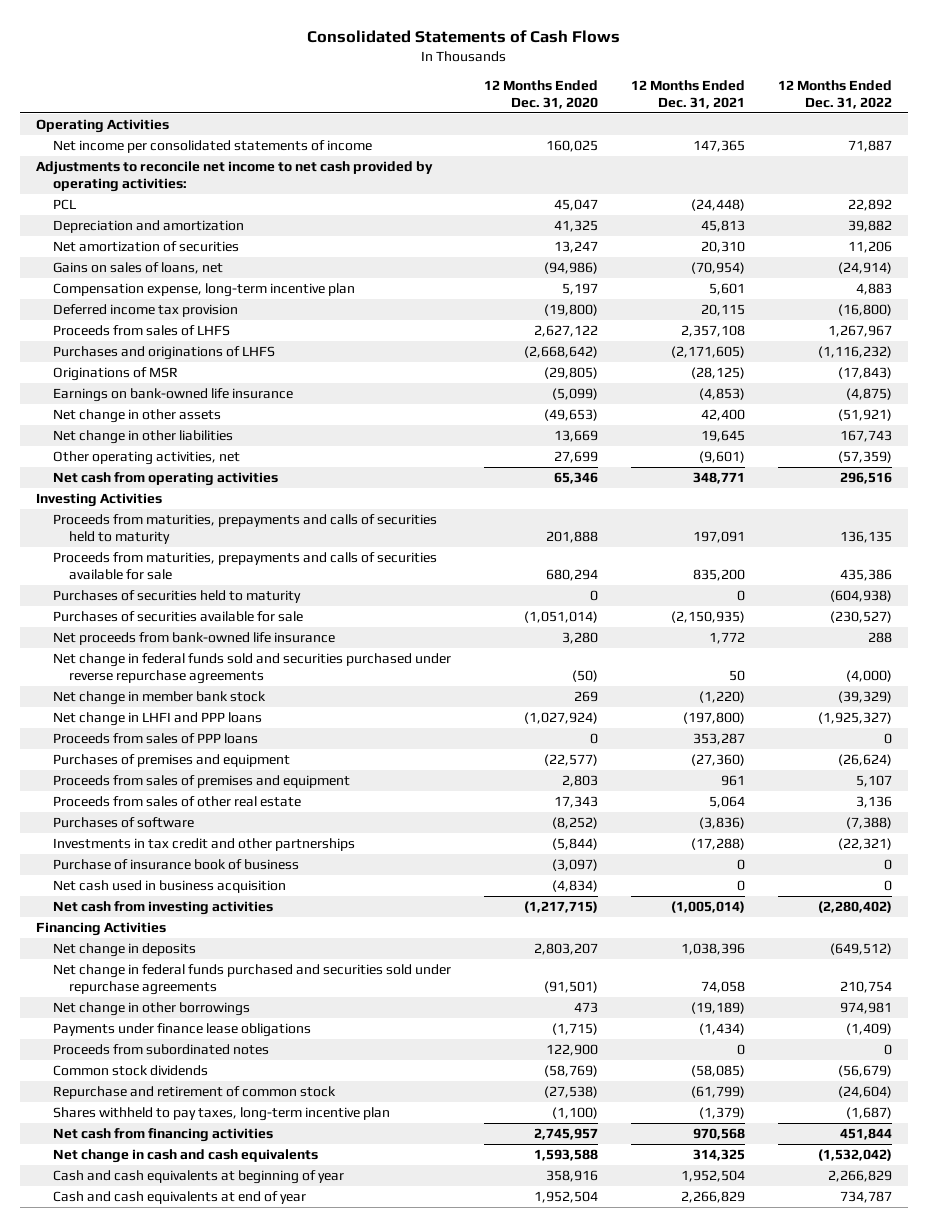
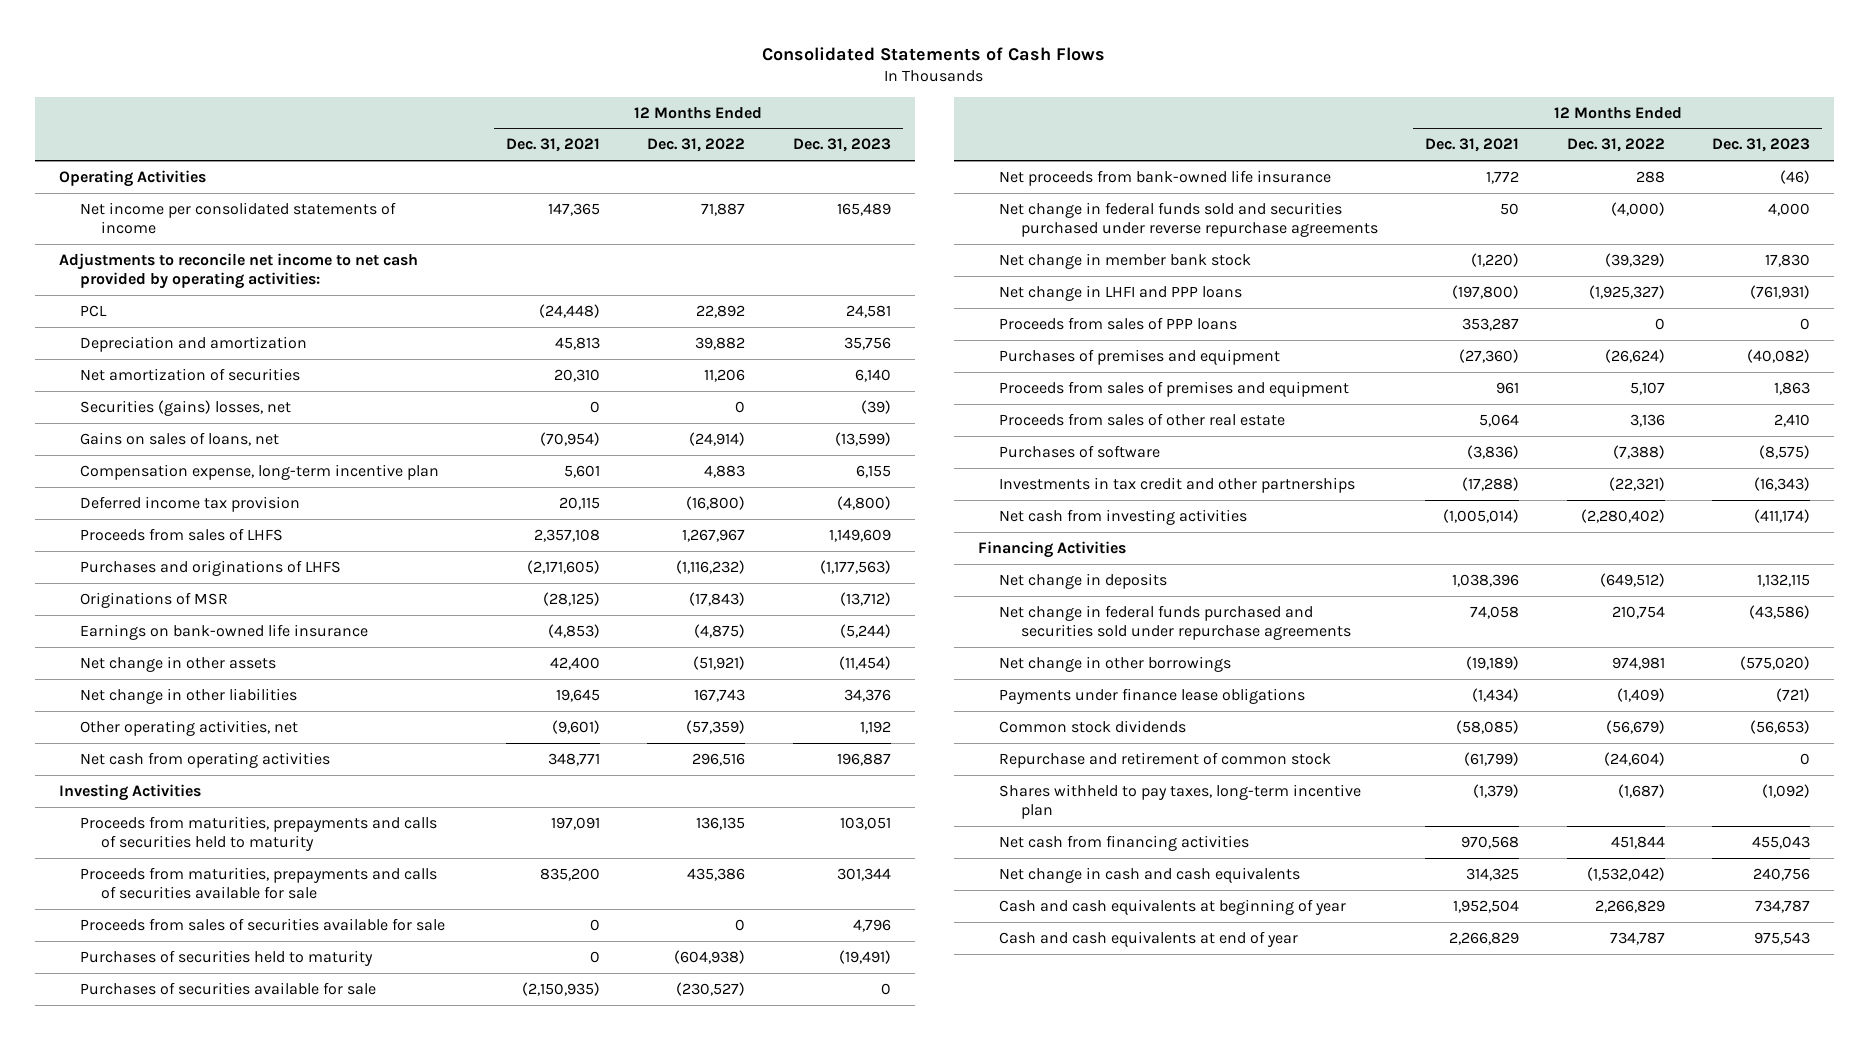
[483,79,598,109] 12 Months Ended Dec. 31, 2020 -> none
none -> [792,138,891,153] Dec. 31, 2023
none -> [80,399,292,416] Securities (gains) losses, net
none -> [80,917,446,931] Proceeds from sales of securities available for sale
[52,858,299,870] Purchase of insurance book of business -> none
[52,879,286,893] Net cash used in business acquisition -> none
[52,1043,269,1055] Proceeds from subordinated notes -> none

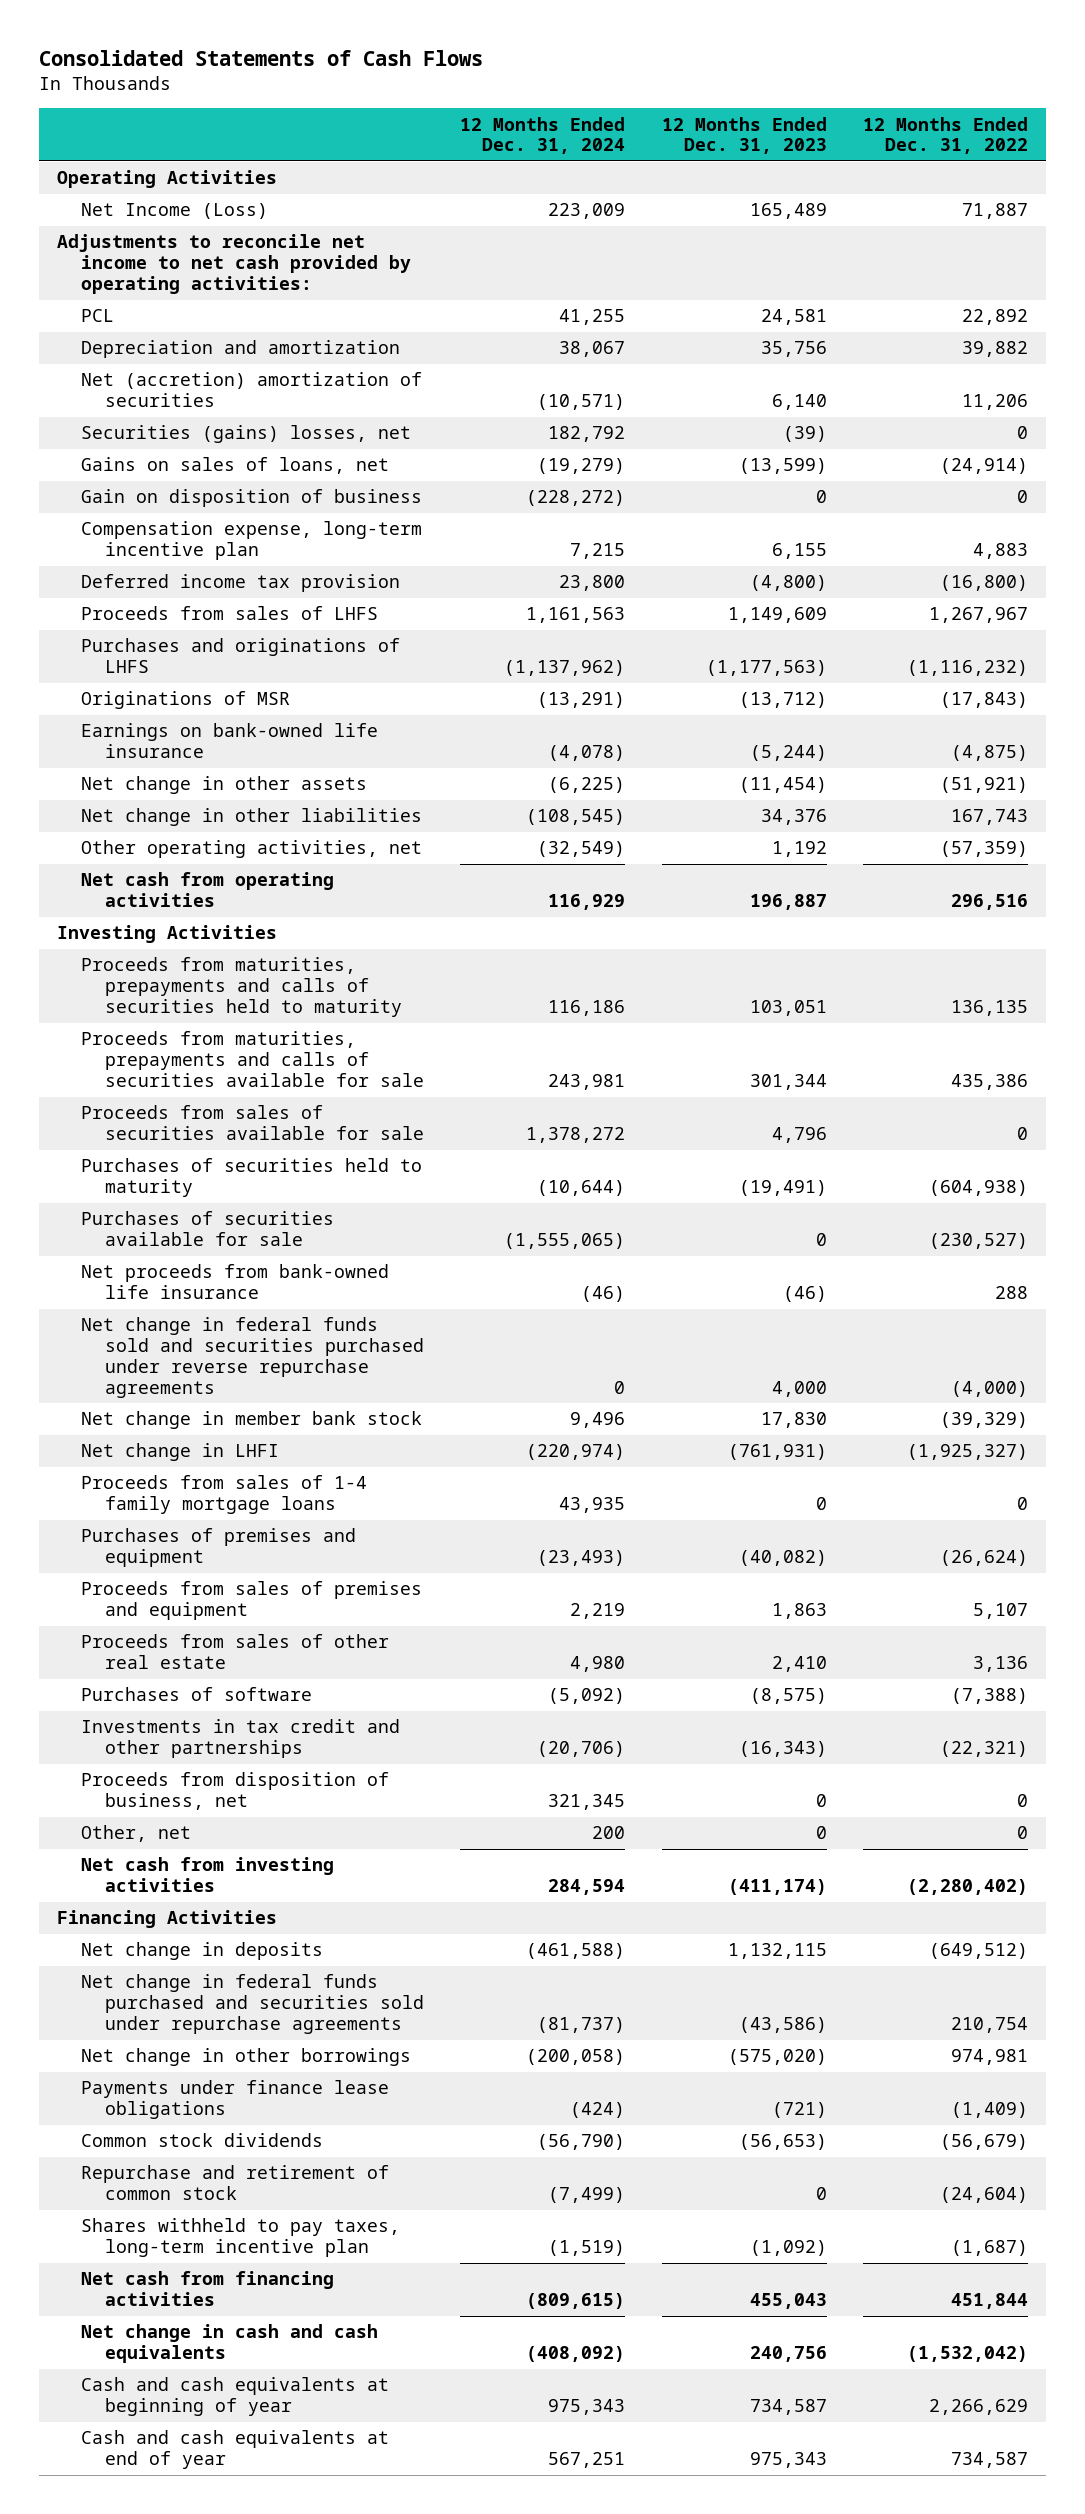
[505,138,600,153] Dec. 31, 2021 -> none
none -> [460,116,626,155] 12 Months Ended Dec. 31, 2024
[80,201,397,235] Net income per consolidated statements of income -> [80,203,268,220] Net Income (Loss)
[80,367,301,381] Net amortization of securities -> [80,372,422,408] Net (accretion) amortization of securities
none -> [80,489,422,508] Gain on disposition of business
[999,284,1243,301] Net change in LHFI and PPP loans -> [80,1443,279,1462] Net change in LHFI
[999,316,1238,330] Proceeds from sales of PPP loans -> [80,1475,367,1515] Proceeds from sales of 1-4 family mortgage loans
none -> [80,1772,389,1811] Proceeds from disposition of business, net
none -> [80,1825,191,1843] Other, net
[1594,899,1665,913] 2,266,829 -> [929,2399,1029,2416] 2,266,629
[1755,899,1811,913] 734,787 -> [749,2399,827,2416] 734,587
[1609,931,1665,945] 734,787 -> [951,2452,1029,2469] 734,587
[1754,931,1811,945] 975,543 -> [749,2452,827,2469] 975,343

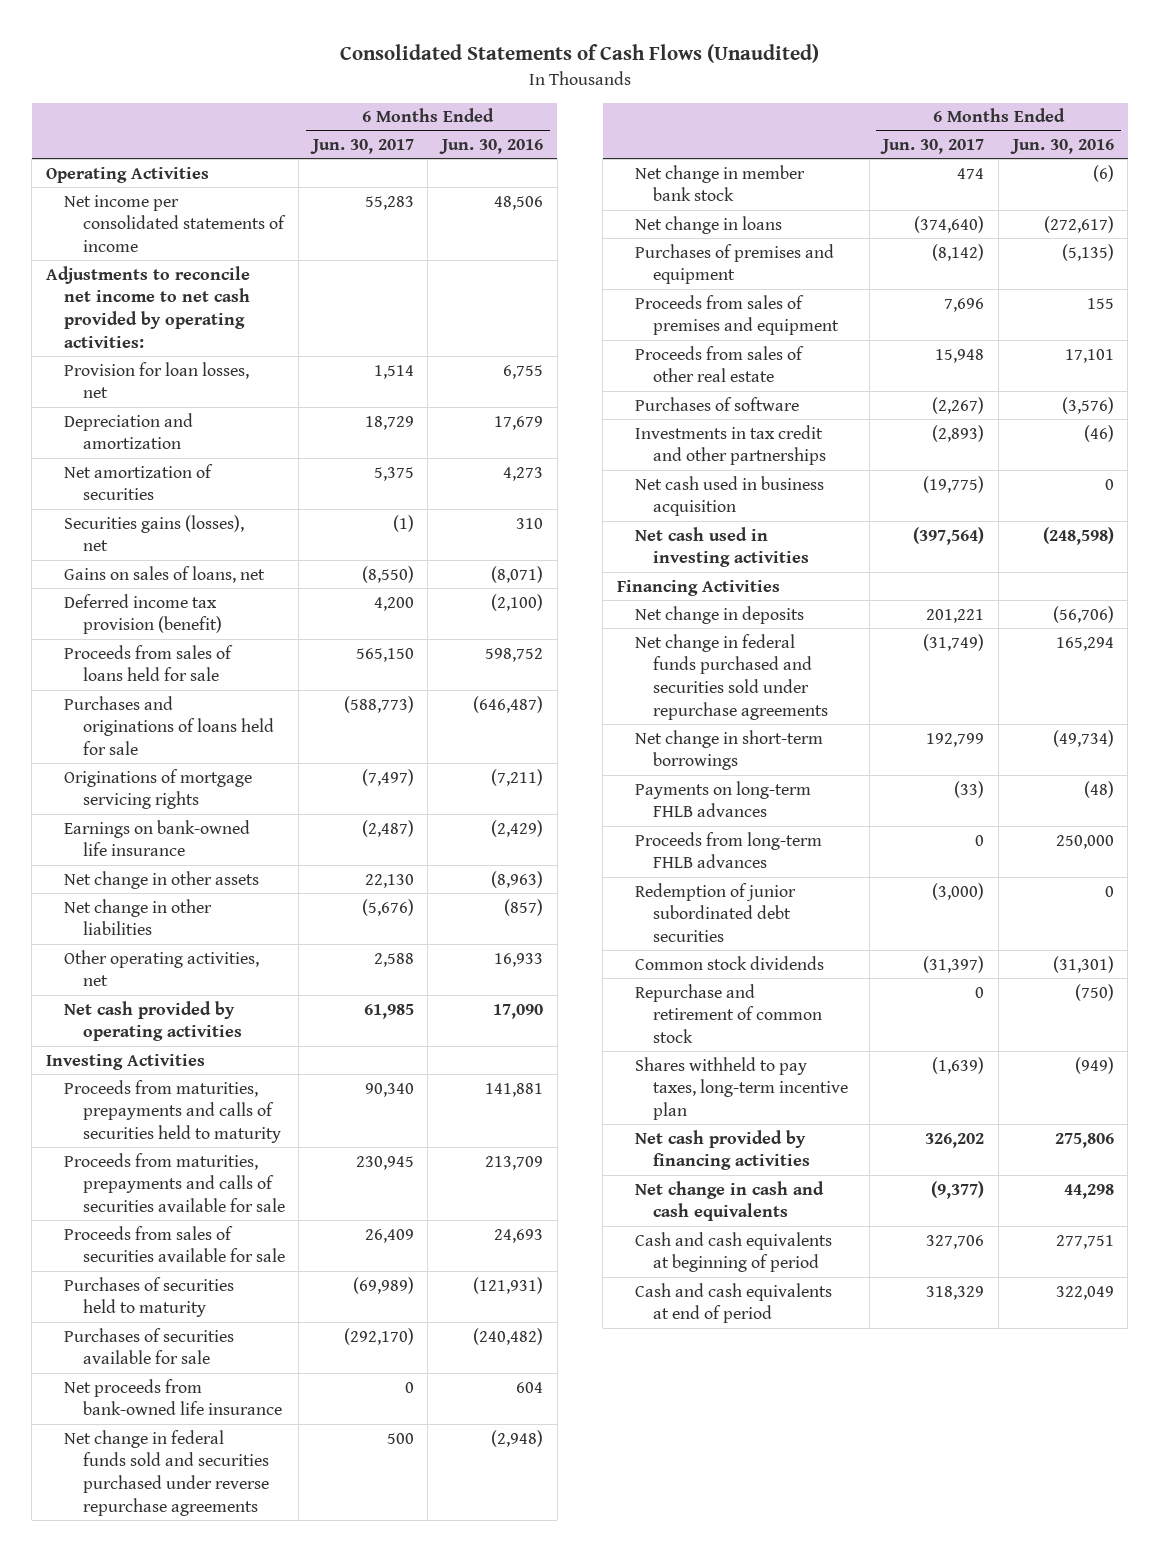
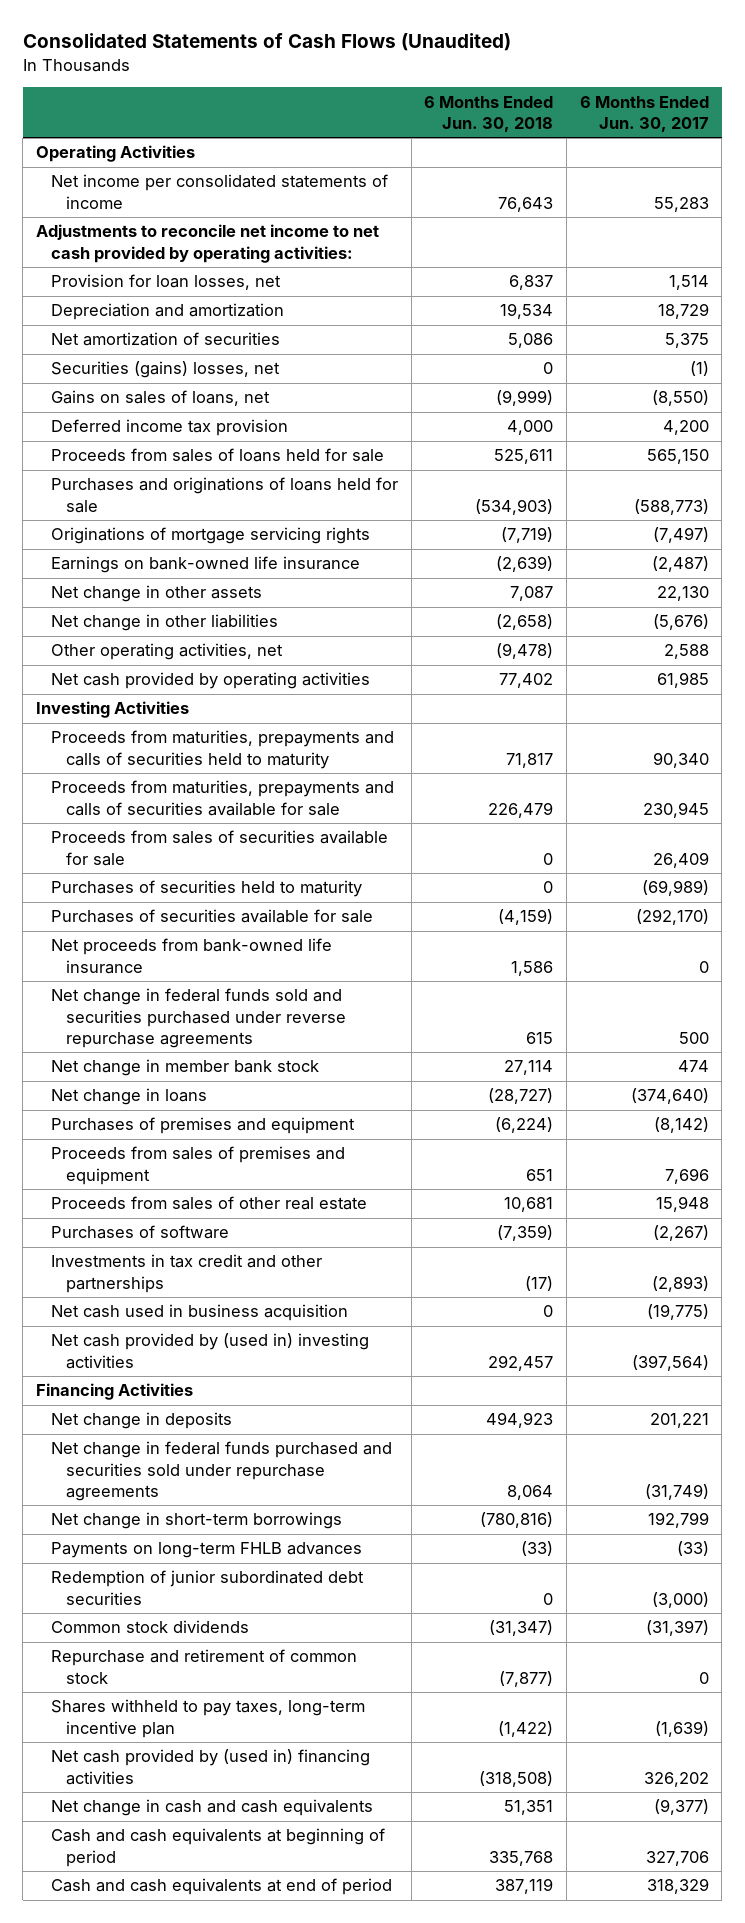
[439,138,544,154] Jun. 30, 2016 -> none
none -> [424,95,554,132] 6 Months Ended Jun. 30, 2018
[64,514,245,552] Securities gains (losses), net -> [50,361,280,379] Securities (gains) losses, net
[64,593,222,635] Deferred income tax provision (benefit) -> [50,419,288,437] Deferred income tax provision
[634,526,810,568] Net cash used in investing activities -> [50,1333,369,1369] Net cash provided by (used in) investing activities
[634,831,822,869] Proceeds from long-term FHLB advances -> none
[634,1129,811,1171] Net cash provided by financing activities -> [50,1749,370,1785] Net cash provided by (used in) financing activities

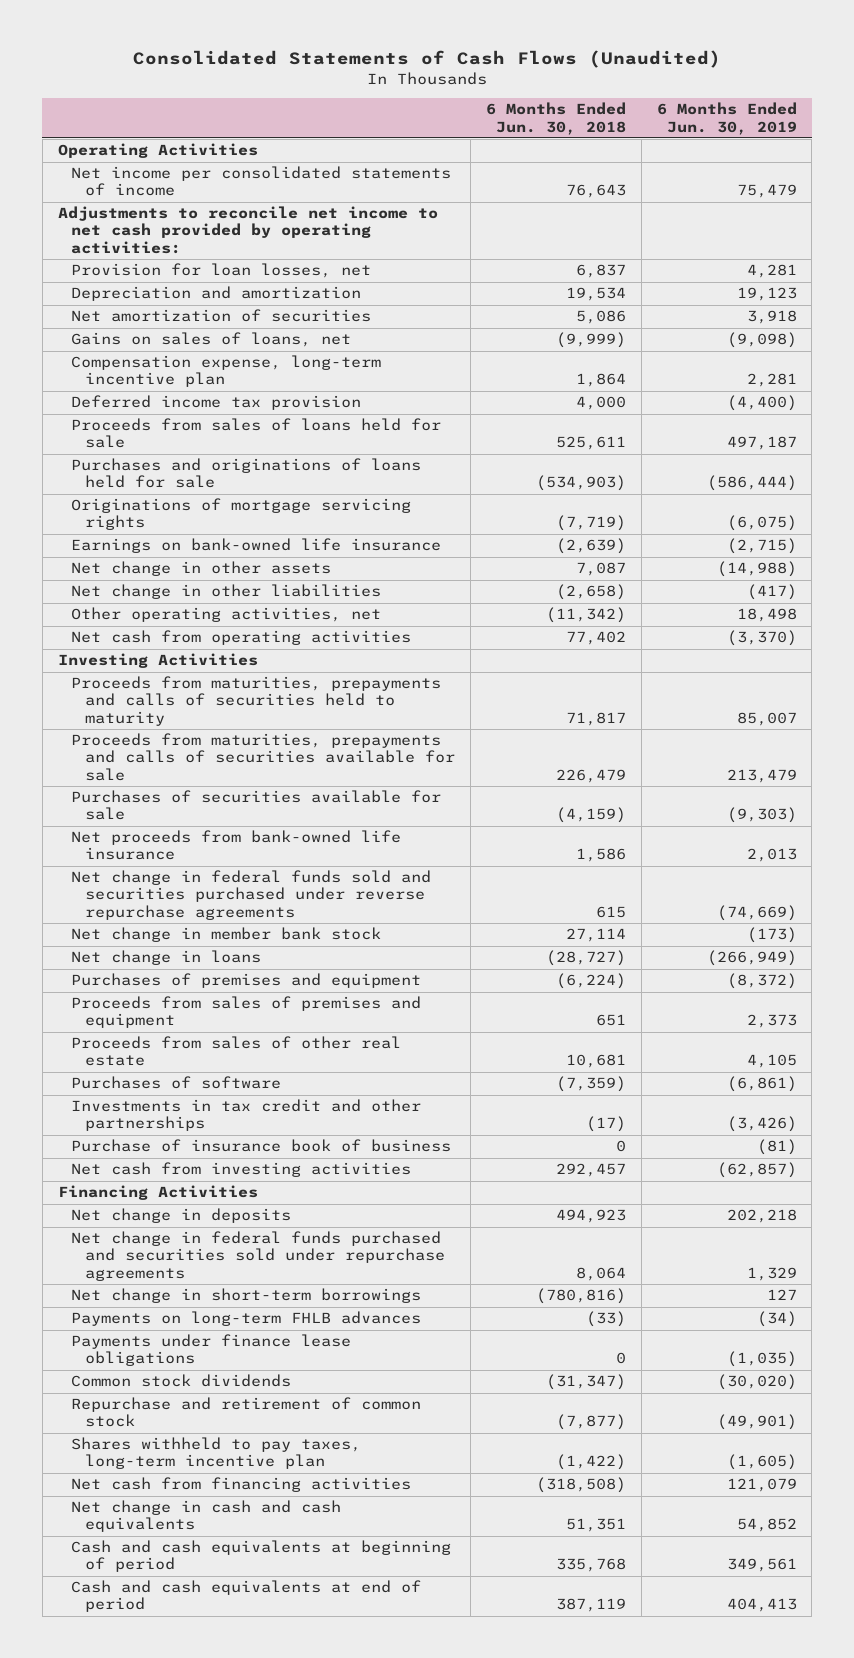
[579,95,709,132] 6 Months Ended Jun. 30, 2017 -> none
none -> [656,102,797,135] 6 Months Ended Jun. 30, 2019
[50,361,280,379] Securities (gains) losses, net -> none
none -> [71,355,382,388] Compensation expense, long-term incentive plan
[496,643,554,660] (9,478) -> [545,607,626,624] (11,342)
[50,672,370,690] Net cash provided by operating activities -> [71,630,412,646] Net cash from operating activities
[50,830,388,866] Proceeds from sales of securities available for sale -> none
[50,880,362,898] Purchases of securities held to maturity -> none
[50,1304,348,1322] Net cash used in business acquisition -> none
none -> [71,1139,452,1153] Purchase of insurance book of business
[50,1333,369,1369] Net cash provided by (used in) investing activities -> [71,1162,412,1178] Net cash from investing activities
[50,1570,364,1605] Redemption of junior subordinated debt securities -> none
none -> [71,1334,352,1367] Payments under finance lease obligations
[50,1749,370,1785] Net cash provided by (used in) financing activities -> [71,1477,412,1493] Net cash from financing activities

